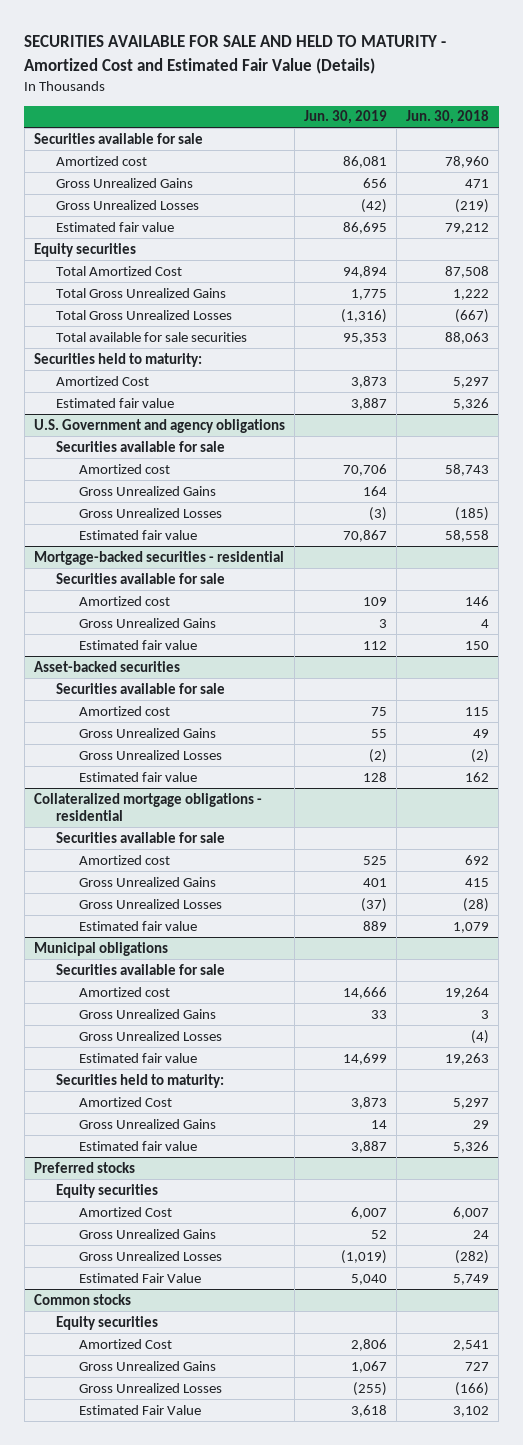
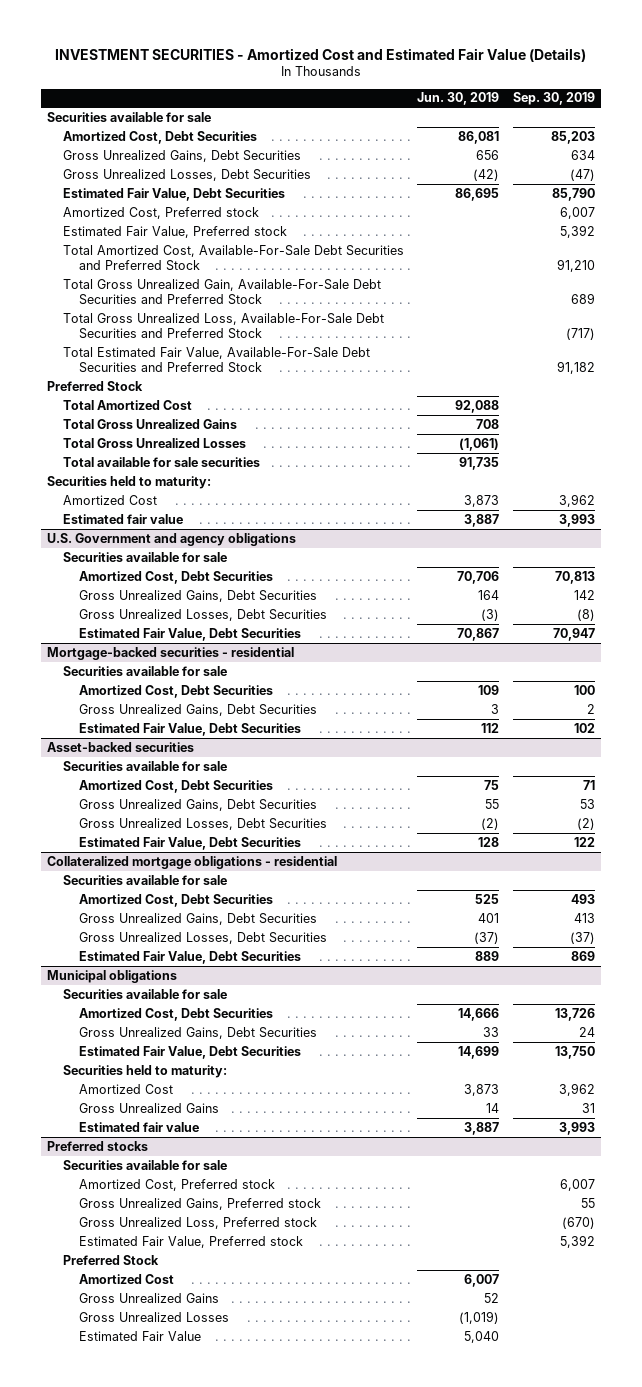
[24,35,447,74] SECURITIES AVAILABLE FOR SALE AND HELD TO MATURITY - Amortized Cost and Estimated Fair Value (Details) -> [54,47,586,62] INVESTMENT SECURITIES - Amortized Cost and Estimated Fair Value (Details)
[406,110,490,125] Jun. 30, 2018 -> none
none -> [512,92,595,106] Sep. 30, 2019
[56,155,148,166] Amortized cost -> [63,130,258,144] Amortized Cost, Debt Securities
[56,177,194,188] Gross Unrealized Gains -> [63,149,302,162] Gross Unrealized Gains, Debt Securities
[56,199,200,210] Gross Unrealized Losses -> [63,168,312,181] Gross Unrealized Losses, Debt Securities
[56,221,175,232] Estimated fair value -> [63,187,286,201] Estimated Fair Value, Debt Securities
none -> [63,206,260,219] Amortized Cost, Preferred stock
none -> [63,225,288,238] Estimated Fair Value, Preferred stock
none -> [63,244,405,272] Total Amortized Cost, Available-For-Sale Debt Securities and Preferred Stock
none -> [63,278,382,306] Total Gross Unrealized Gain, Available-For-Sale Debt Securities and Preferred Stock
none -> [63,312,385,340] Total Gross Unrealized Loss, Available-For-Sale Debt Securities and Preferred Stock
none -> [63,346,371,374] Total Estimated Fair Value, Available-For-Sale Debt Securities and Preferred Stock
[33,242,136,257] Equity securities -> [47,380,144,391] Preferred Stock
[342,265,387,278] 94,894 -> [455,399,500,413] 92,088
[350,288,387,300] 1,775 -> [476,418,500,429] 708
[340,308,387,323] (1,316) -> [459,437,500,451] (1,061)
[342,332,387,344] 95,353 -> [459,456,500,470] 91,735
[78,463,170,474] Amortized cost -> [78,570,273,584] Amortized Cost, Debt Securities
[78,485,216,496] Gross Unrealized Gains -> [78,589,317,602] Gross Unrealized Gains, Debt Securities
[78,507,222,518] Gross Unrealized Losses -> [78,608,327,621] Gross Unrealized Losses, Debt Securities
[78,529,197,540] Estimated fair value -> [78,627,301,641] Estimated Fair Value, Debt Securities
[78,595,170,606] Amortized cost -> [78,684,273,698] Amortized Cost, Debt Securities
[78,617,216,628] Gross Unrealized Gains -> [78,703,317,716] Gross Unrealized Gains, Debt Securities
[78,639,197,650] Estimated fair value -> [78,722,301,736] Estimated Fair Value, Debt Securities
[78,705,170,716] Amortized cost -> [78,779,273,793] Amortized Cost, Debt Securities
[78,727,216,738] Gross Unrealized Gains -> [78,798,317,811] Gross Unrealized Gains, Debt Securities
[78,749,222,760] Gross Unrealized Losses -> [78,817,327,830] Gross Unrealized Losses, Debt Securities
[78,771,197,782] Estimated fair value -> [78,836,301,850] Estimated Fair Value, Debt Securities
[78,854,170,865] Amortized cost -> [78,893,273,907] Amortized Cost, Debt Securities
[78,876,216,887] Gross Unrealized Gains -> [78,912,317,925] Gross Unrealized Gains, Debt Securities
[78,898,222,909] Gross Unrealized Losses -> [78,931,327,944] Gross Unrealized Losses, Debt Securities
[78,920,197,931] Estimated fair value -> [78,950,301,964] Estimated Fair Value, Debt Securities
[78,1030,222,1041] Gross Unrealized Losses -> none
[78,986,170,997] Amortized cost -> [78,1007,273,1021] Amortized Cost, Debt Securities
[78,1008,216,1019] Gross Unrealized Gains -> [78,1026,317,1039] Gross Unrealized Gains, Debt Securities
[78,1052,197,1063] Estimated fair value -> [78,1045,301,1059] Estimated Fair Value, Debt Securities
none -> [63,1159,228,1170] Securities available for sale
none -> [78,1178,275,1191] Amortized Cost, Preferred stock
none -> [78,1197,321,1210] Gross Unrealized Gains, Preferred stock
none -> [78,1216,317,1229] Gross Unrealized Loss, Preferred stock
none -> [78,1235,303,1248] Estimated Fair Value, Preferred stock
[56,1183,159,1198] Equity securities -> [63,1254,160,1265] Preferred Stock
[33,1293,131,1305] Common stocks -> none
[56,1315,159,1330] Equity securities -> none
[78,1338,172,1349] Amortized Cost -> none
[78,1360,216,1371] Gross Unrealized Gains -> none
[78,1382,222,1393] Gross Unrealized Losses -> none
[78,1404,201,1415] Estimated Fair Value -> none

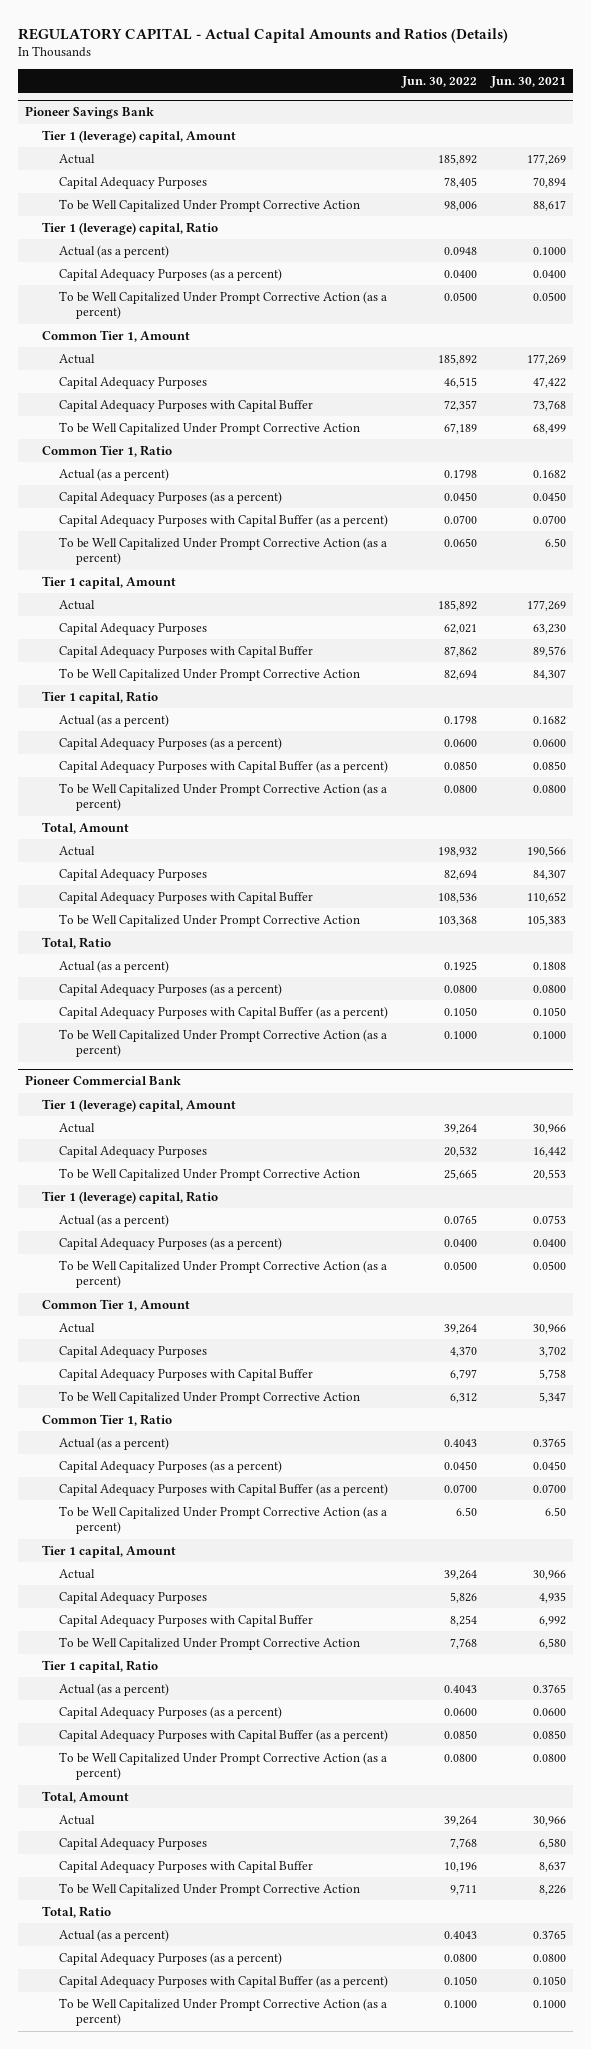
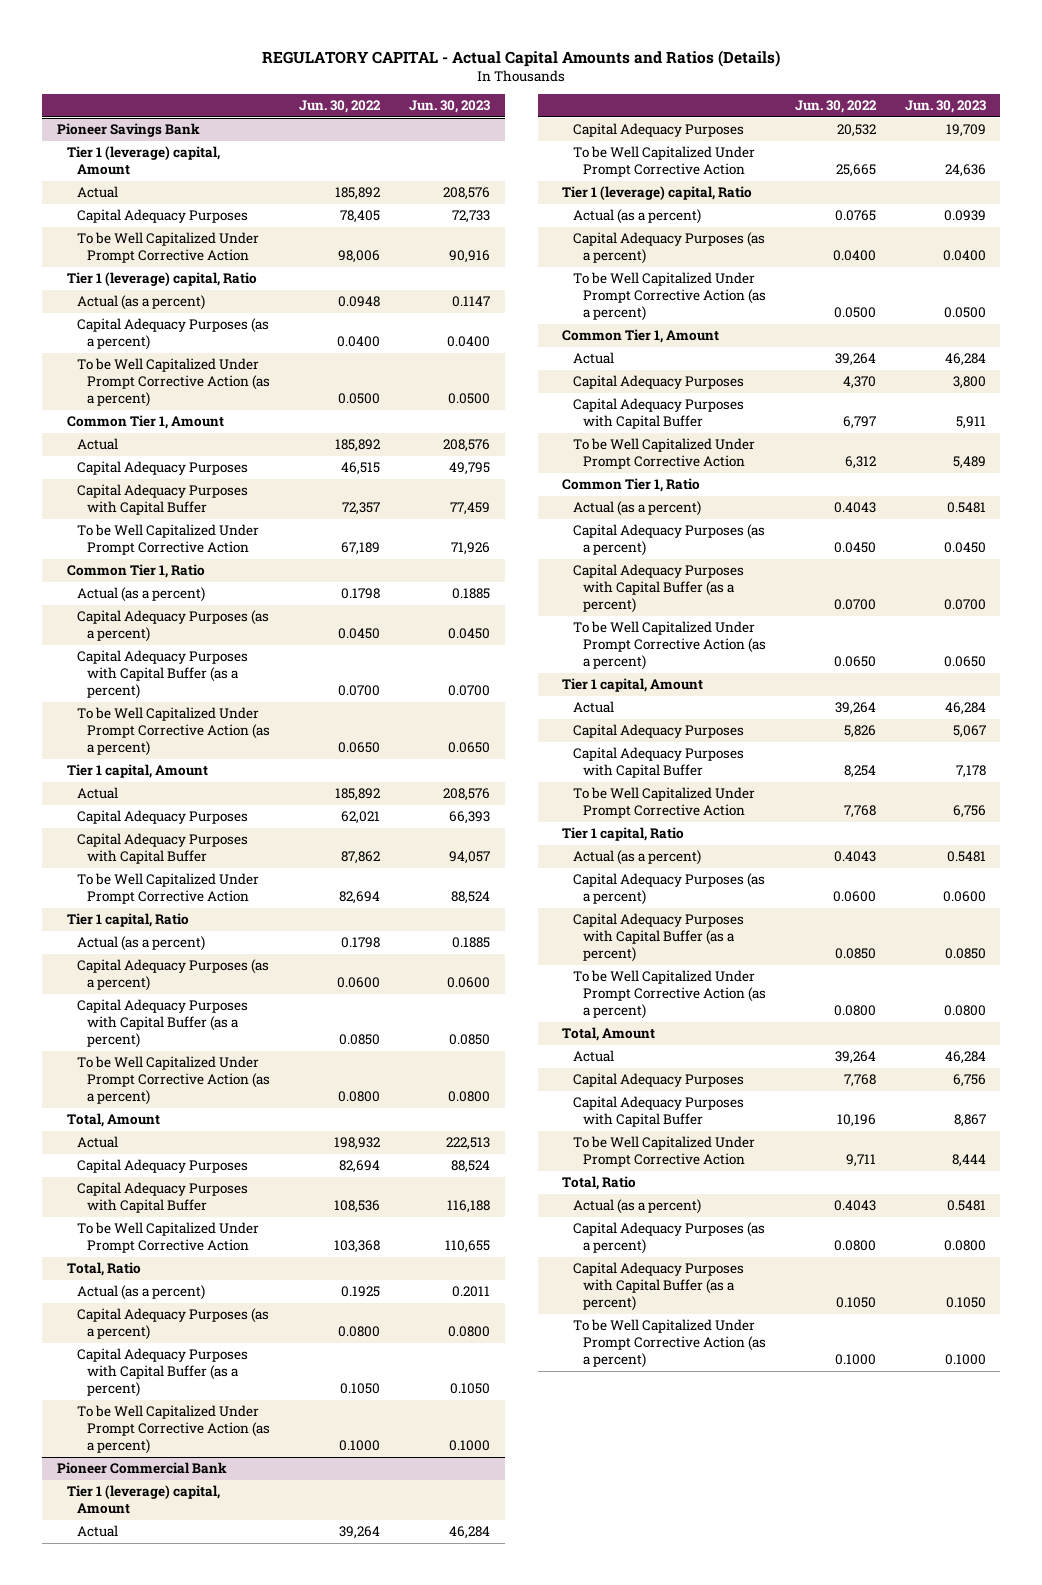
[489,75,566,88] Jun. 30, 2021 -> none
none -> [409,99,491,113] Jun. 30, 2023
[455,1506,477,1516] 6.50 -> [833,656,876,668] 0.0650

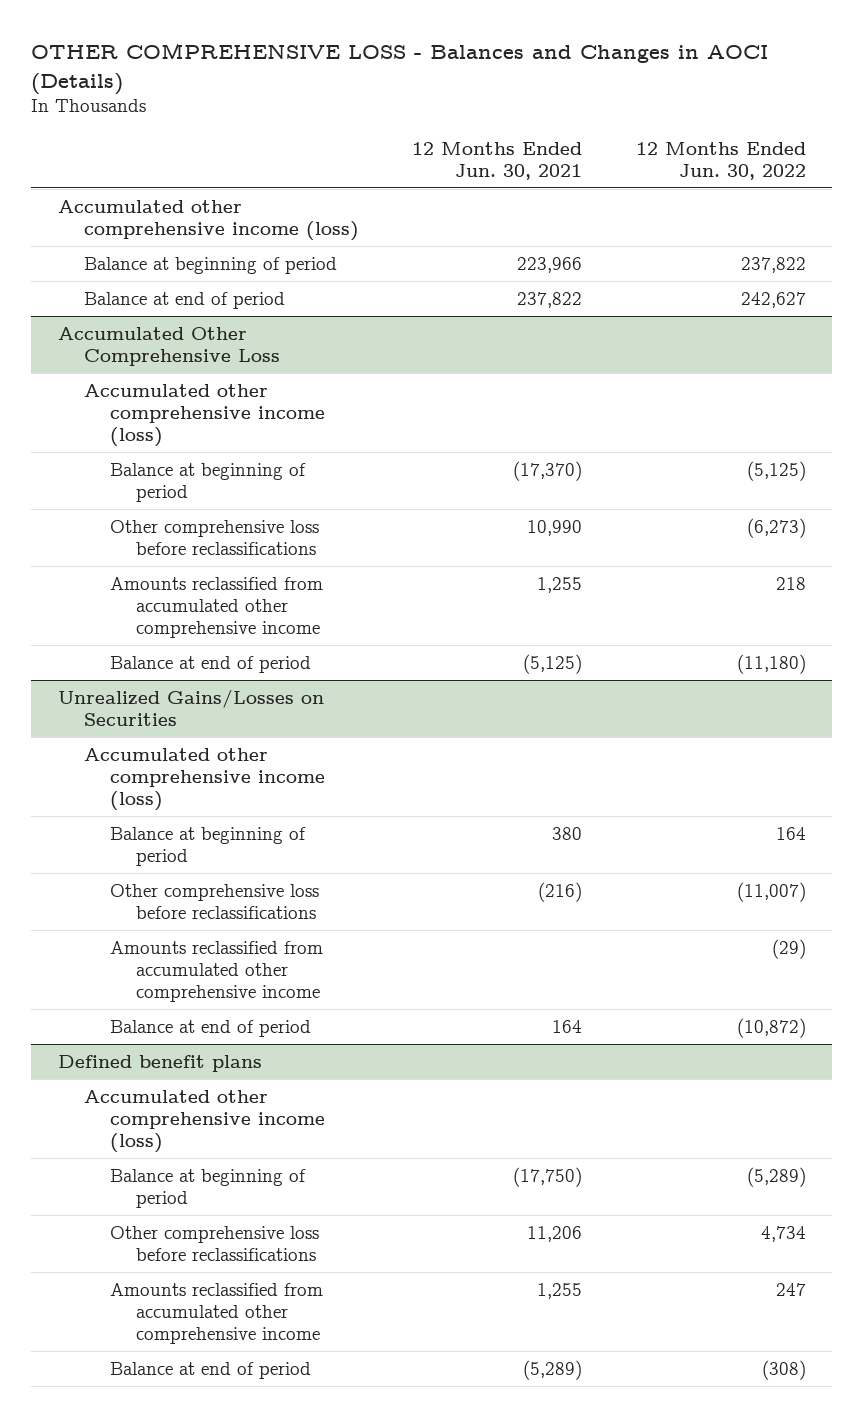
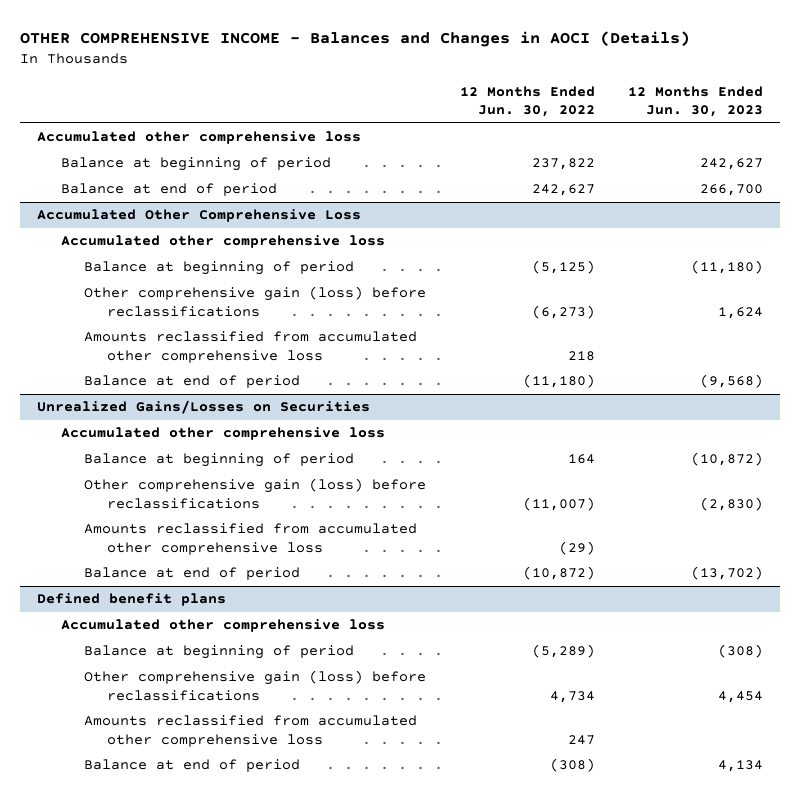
[30,43,768,95] OTHER COMPREHENSIVE LOSS - Balances and Changes in AOCI (Details) -> [20,31,691,48] OTHER COMPREHENSIVE INCOME - Balances and Changes in AOCI (Details)
[412,141,583,180] 12 Months Ended Jun. 30, 2021 -> none
none -> [628,85,764,118] 12 Months Ended Jun. 30, 2023
[57,199,359,241] Accumulated other comprehensive income (loss) -> [37,131,362,145] Accumulated other comprehensive loss
[83,383,326,447] Accumulated other comprehensive income (loss) -> [60,235,385,249] Accumulated other comprehensive loss
[110,519,320,555] Other comprehensive loss before reclassifications -> [83,286,426,317] Other comprehensive gain (loss) before reclassifications
[110,576,324,638] Amounts reclassified from accumulated other comprehensive income -> [83,331,417,363] Amounts reclassified from accumulated other comprehensive loss
[83,747,326,811] Accumulated other comprehensive income (loss) -> [60,427,385,441] Accumulated other comprehensive loss
[110,883,320,919] Other comprehensive loss before reclassifications -> [83,478,426,509] Other comprehensive gain (loss) before reclassifications
[110,940,324,1002] Amounts reclassified from accumulated other comprehensive income -> [83,523,417,555] Amounts reclassified from accumulated other comprehensive loss
[83,1089,326,1153] Accumulated other comprehensive income (loss) -> [60,619,385,633] Accumulated other comprehensive loss
[110,1225,320,1261] Other comprehensive loss before reclassifications -> [83,670,426,701] Other comprehensive gain (loss) before reclassifications
[110,1282,324,1344] Amounts reclassified from accumulated other comprehensive income -> [83,715,417,747] Amounts reclassified from accumulated other comprehensive loss

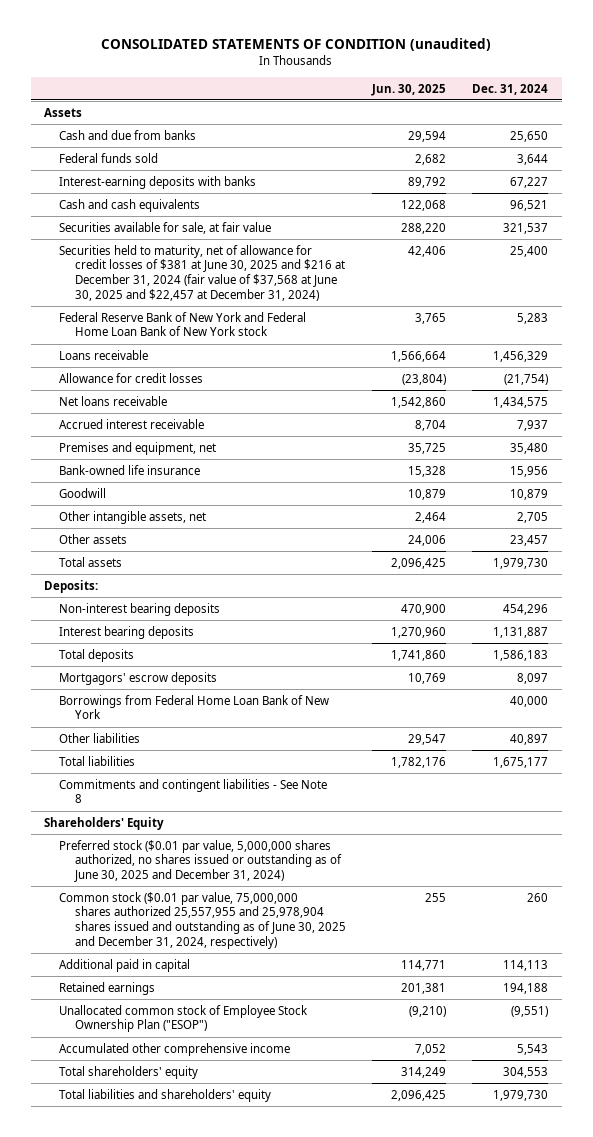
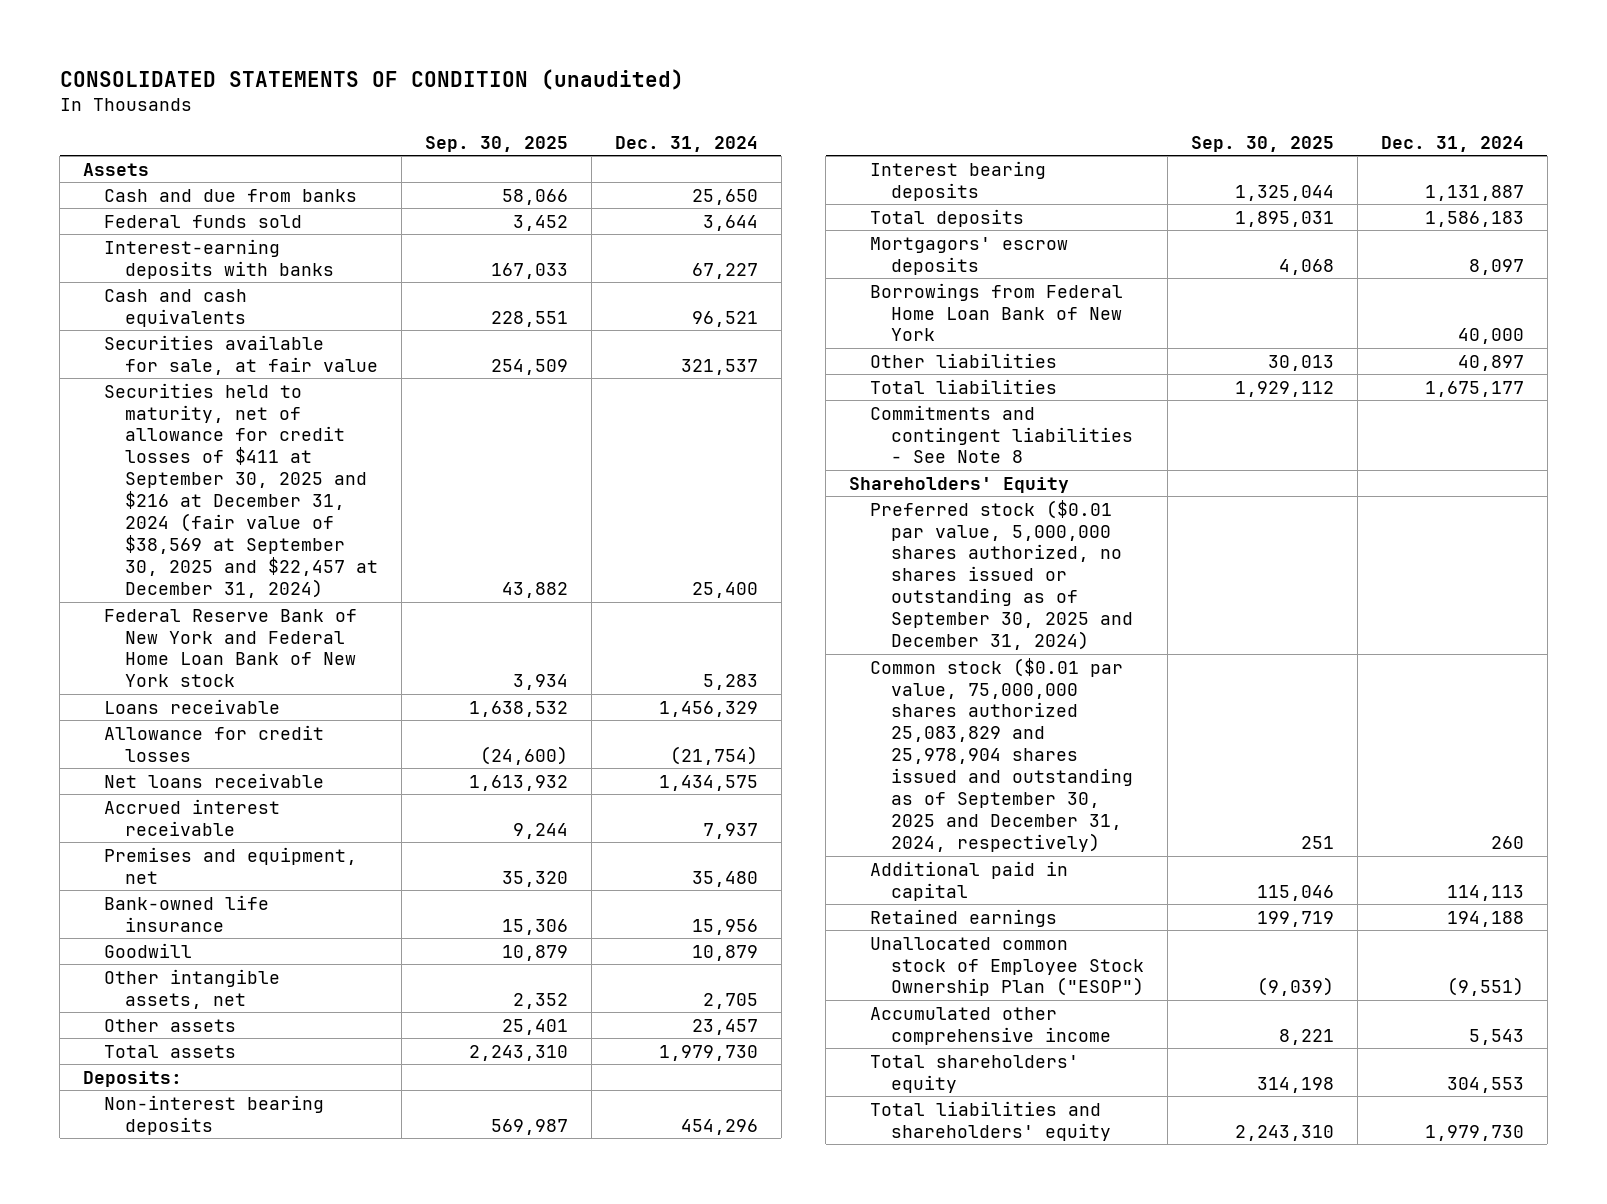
[370,83,446,96] Jun. 30, 2025 -> none
none -> [425,135,569,152] Sep. 30, 2025
[59,244,345,302] Securities held to maturity, net of allowance for credit losses of $381 at June 30, 2025 and $216 at December 31, 2024 (fair value of $37,568 at June 30, 2025 and $22,457 at December 31, 2024) -> [104,382,379,599] Securities held to maturity, net of allowance for credit losses of $411 at September 30, 2025 and $216 at December 31, 2024 (fair value of $38,569 at September 30, 2025 and $22,457 at December 31, 2024)
[59,839,342,883] Preferred stock ($0.01 par value, 5,000,000 shares authorized, no shares issued or outstanding as of June 30, 2025 and December 31, 2024) -> [870,499,1134,651] Preferred stock ($0.01 par value, 5,000,000 shares authorized, no shares issued or outstanding as of September 30, 2025 and December 31, 2024)
[59,891,346,950] Common stock ($0.01 par value, 75,000,000 shares authorized 25,557,955 and 25,978,904 shares issued and outstanding as of June 30, 2025 and December 31, 2024, respectively) -> [870,657,1134,853] Common stock ($0.01 par value, 75,000,000 shares authorized 25,083,829 and 25,978,904 shares issued and outstanding as of September 30, 2025 and December 31, 2024, respectively)

